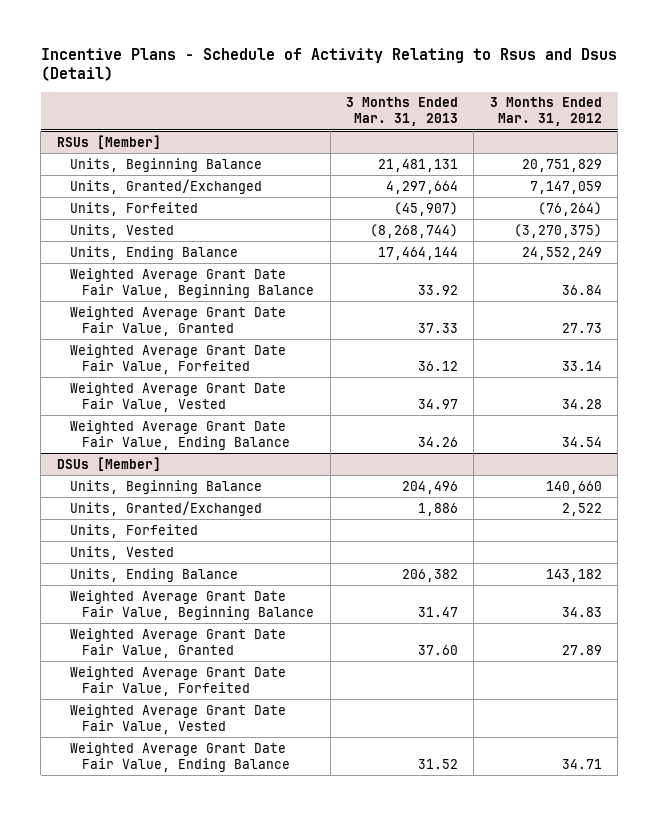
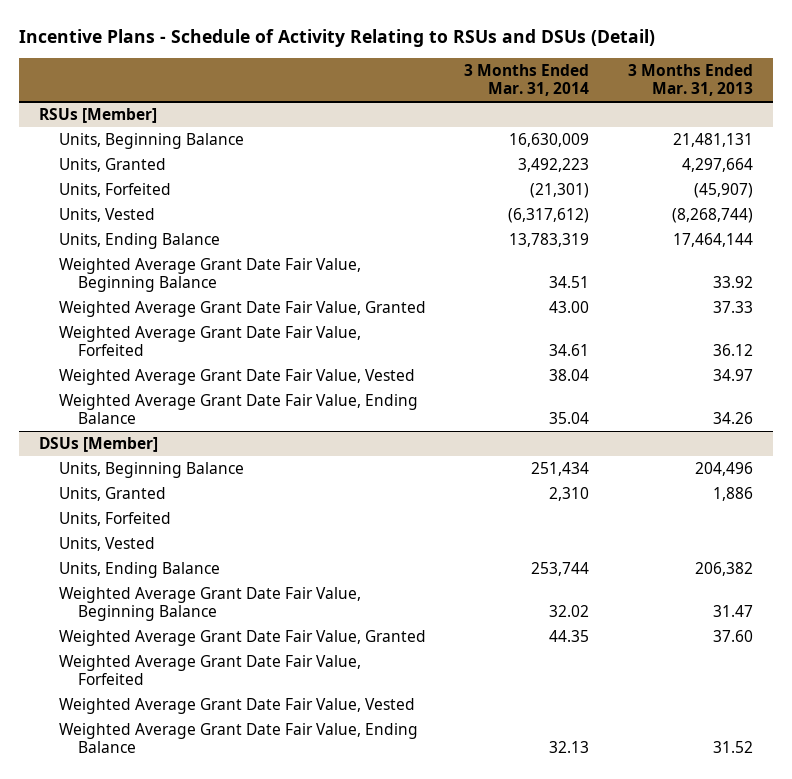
[40,48,617,82] Incentive Plans - Schedule of Activity Relating to Rsus and Dsus (Detail) -> [19,28,656,47] Incentive Plans - Schedule of Activity Relating to RSUs and DSUs (Detail)
[489,97,602,127] 3 Months Ended Mar. 31, 2012 -> none
none -> [464,63,590,97] 3 Months Ended Mar. 31, 2014
[69,178,262,194] Units, Granted/Exchanged -> [58,157,166,172] Units, Granted
[69,500,262,516] Units, Granted/Exchanged -> [58,486,166,501] Units, Granted

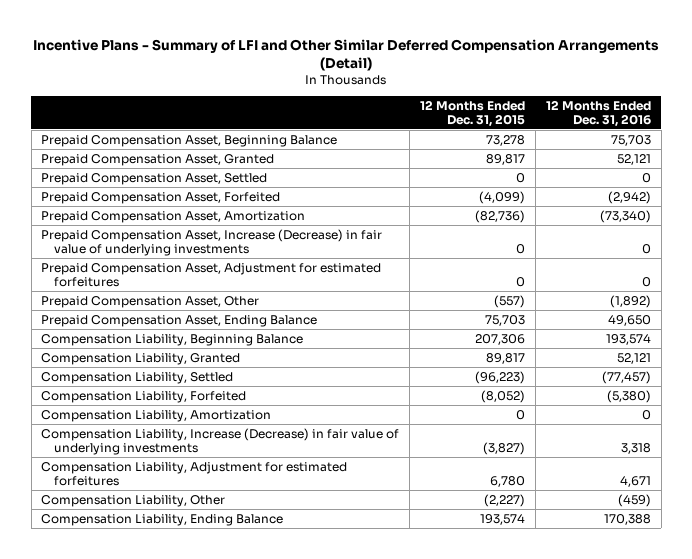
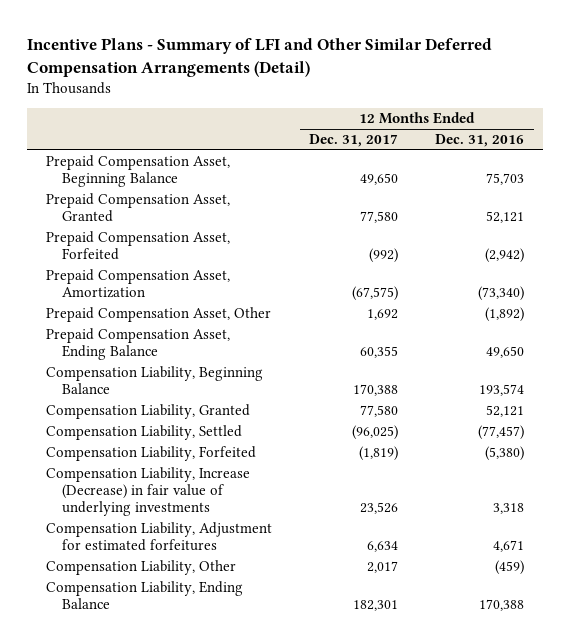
[420,99,526,127] 12 Months Ended Dec. 31, 2015 -> none
none -> [309,134,399,148] Dec. 31, 2017
[41,172,268,185] Prepaid Compensation Asset, Settled -> none
[41,228,383,256] Prepaid Compensation Asset, Increase (Decrease) in fair value of underlying investments -> none
[41,262,382,287] Prepaid Compensation Asset, Adjustment for estimated forfeitures -> none
[41,409,272,422] Compensation Liability, Amortization -> none

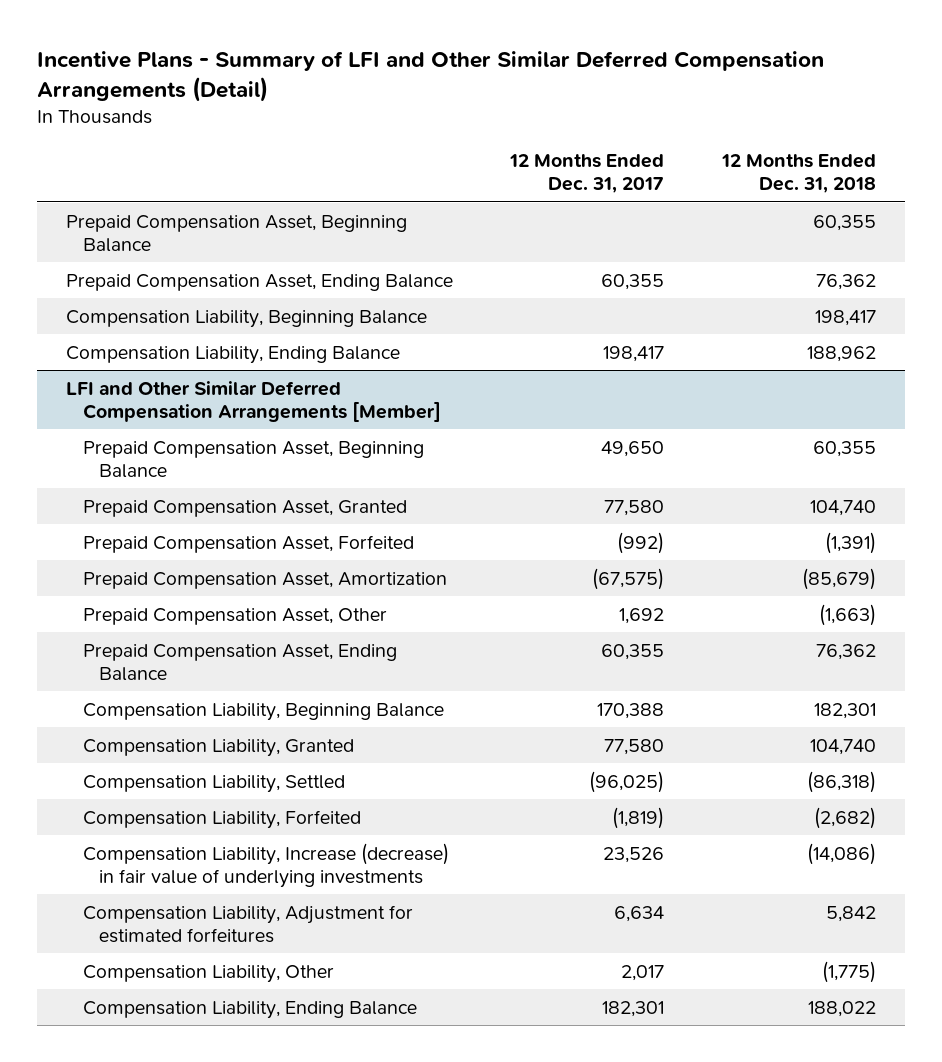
[435,134,525,148] Dec. 31, 2016 -> none
none -> [721,154,877,194] 12 Months Ended Dec. 31, 2018
none -> [65,214,407,252] Prepaid Compensation Asset, Beginning Balance
none -> [65,273,453,291] Prepaid Compensation Asset, Ending Balance
none -> [65,309,427,328] Compensation Liability, Beginning Balance
none -> [65,345,400,364] Compensation Liability, Ending Balance
none -> [65,380,441,422] LFI and Other Similar Deferred Compensation Arrangements [Member]
[45,467,250,517] Compensation Liability, Increase (Decrease) in fair value of underlying investments -> [82,842,449,888] Compensation Liability, Increase (decrease) in fair value of underlying investments

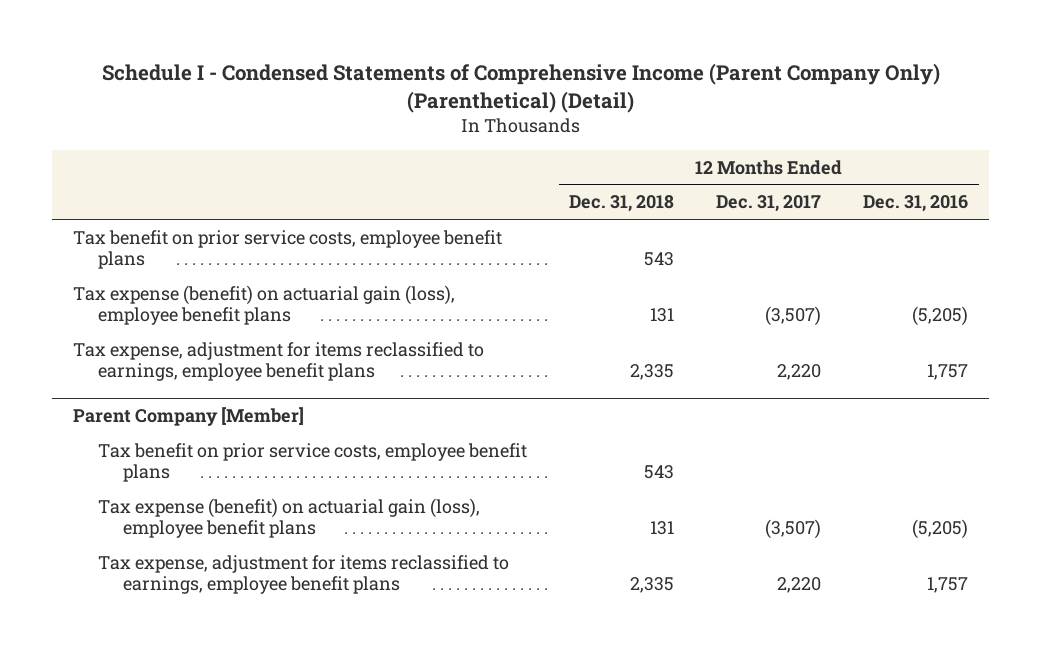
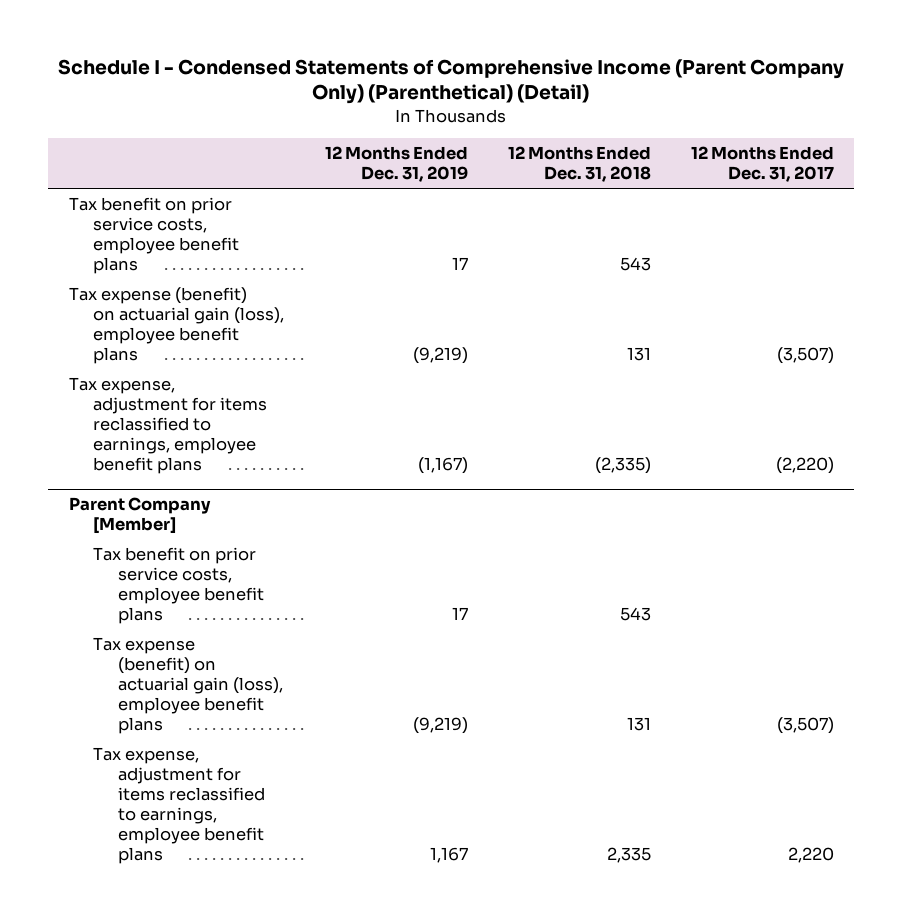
[863,195,969,213] Dec. 31, 2016 -> none
none -> [324,146,468,183] 12 Months Ended Dec. 31, 2019
[630,364,675,381] 2,335 -> [594,457,651,475] (2,335)
[777,364,822,381] 2,220 -> [776,457,835,475] (2,220)

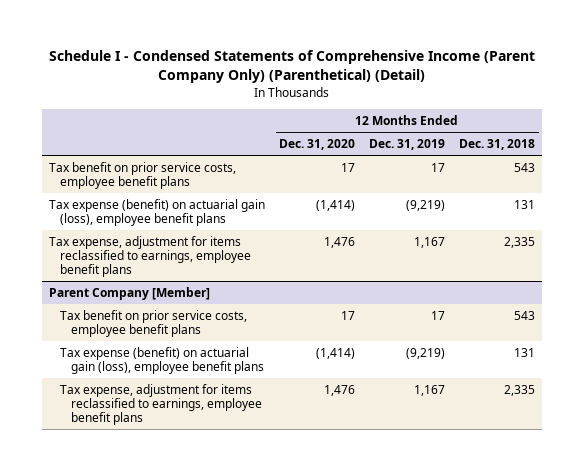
[691,146,835,183] 12 Months Ended Dec. 31, 2017 -> none
none -> [279,139,356,151] Dec. 31, 2020
[417,457,468,475] (1,167) -> [414,236,446,248] 1,167
[594,457,651,475] (2,335) -> [504,236,536,248] 2,335

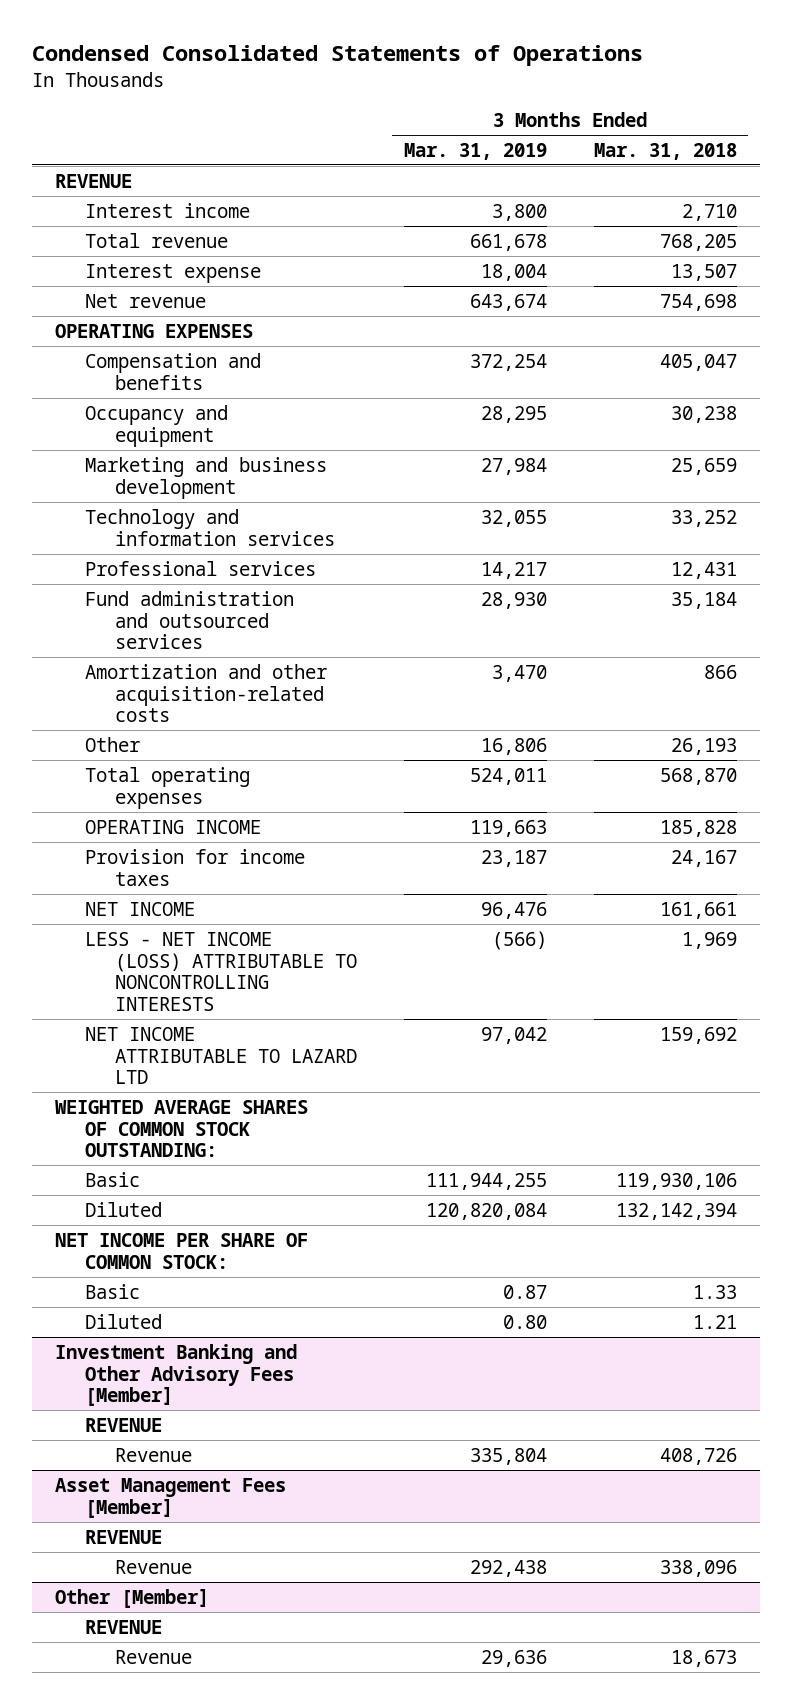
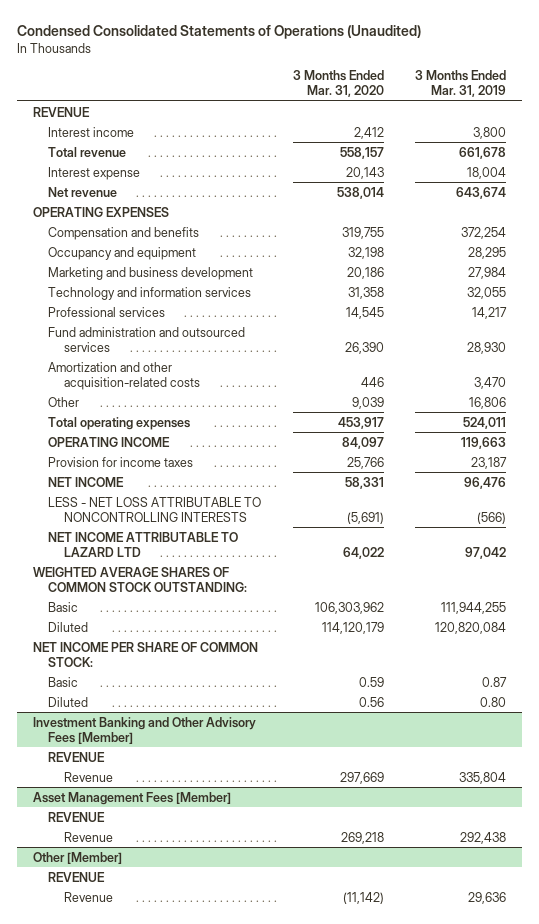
[31,45,643,67] Condensed Consolidated Statements of Operations -> [17,25,422,40] Condensed Consolidated Statements of Operations (Unaudited)
[593,142,737,160] Mar. 31, 2018 -> none
none -> [292,69,384,98] 3 Months Ended Mar. 31, 2020
[84,931,357,1012] LESS - NET INCOME (LOSS) ATTRIBUTABLE TO NONCONTROLLING INTERESTS -> [48,496,262,522] LESS - NET LOSS ATTRIBUTABLE TO NONCONTROLLING INTERESTS

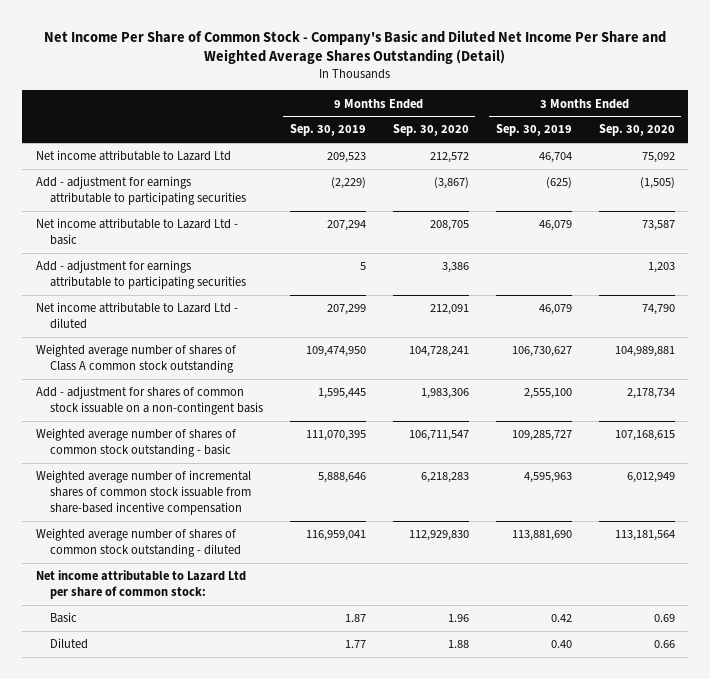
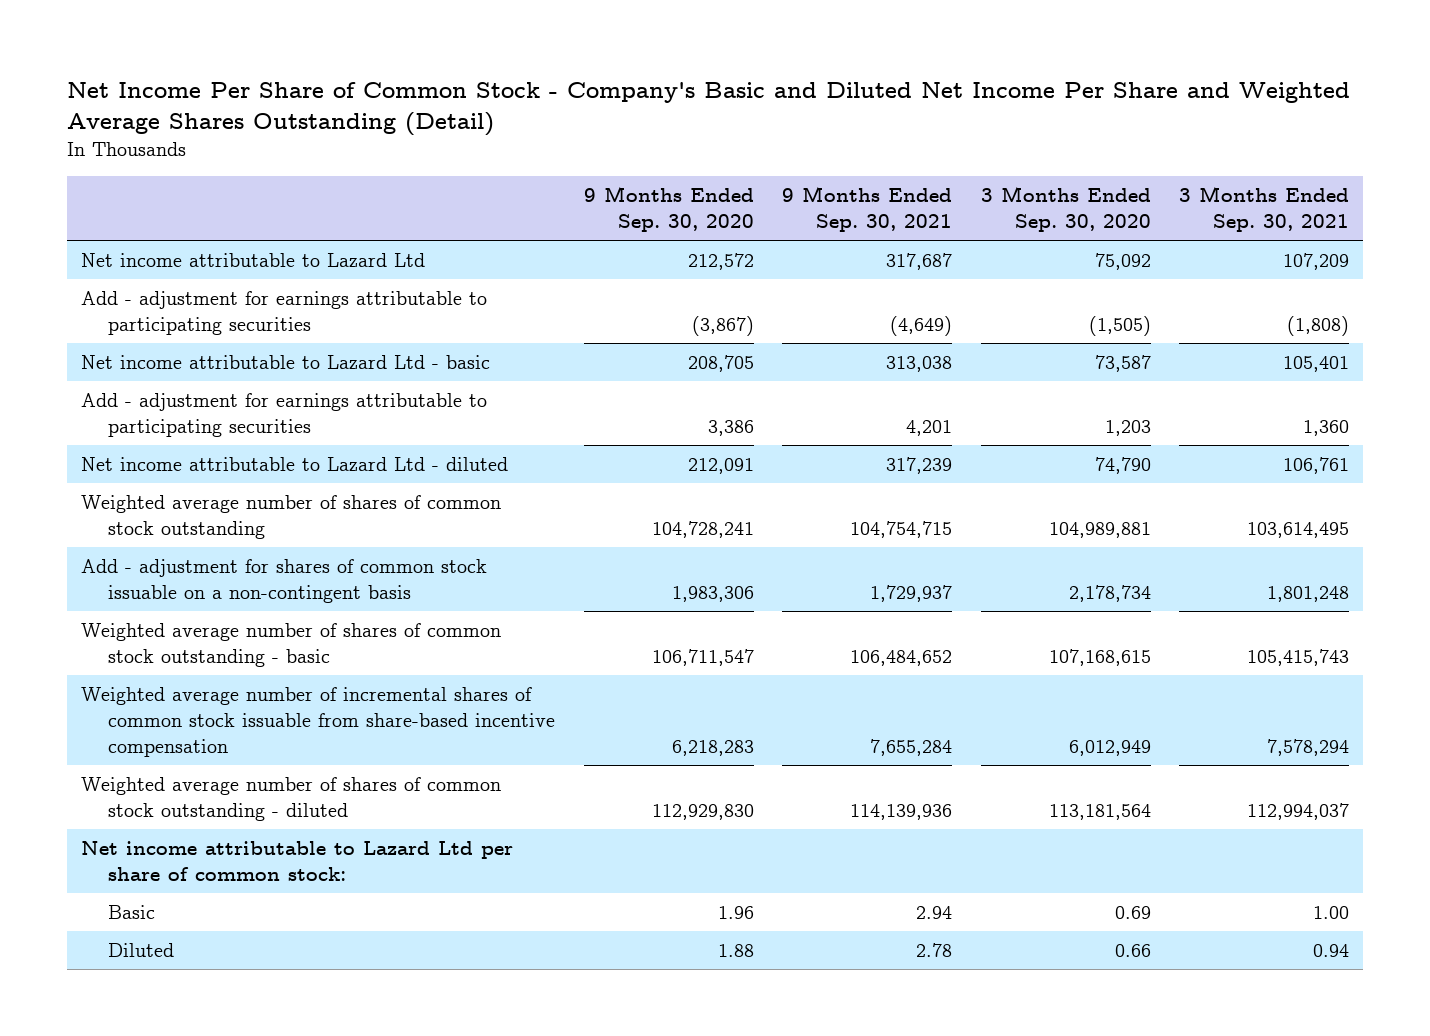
[289,124,366,137] Sep. 30, 2019 -> none
[495,124,572,137] Sep. 30, 2019 -> none
none -> [782,186,953,233] 9 Months Ended Sep. 30, 2021
none -> [1179,186,1350,233] 3 Months Ended Sep. 30, 2021
[35,344,236,374] Weighted average number of shares of Class A common stock outstanding -> [80,494,501,539] Weighted average number of shares of common stock outstanding

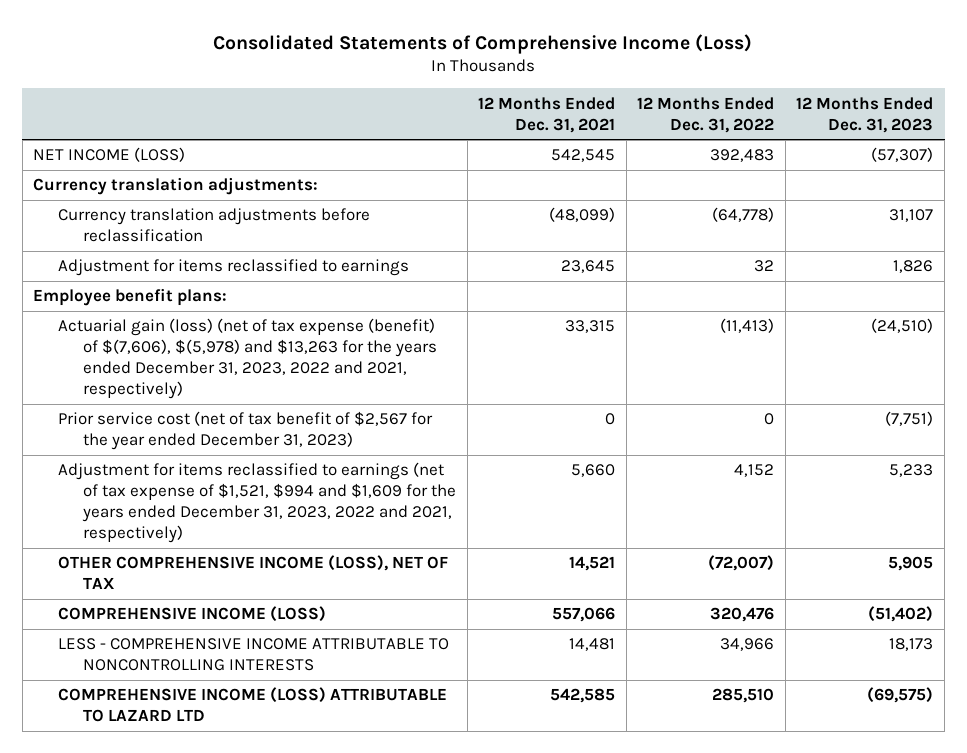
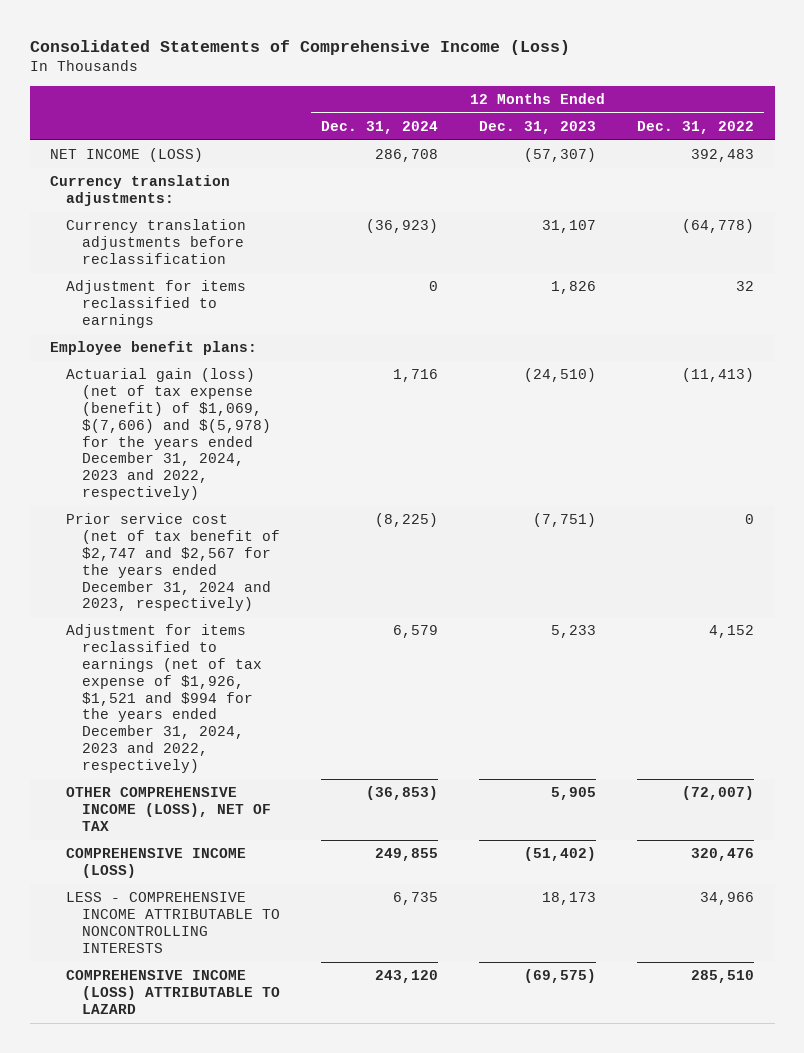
[478,96,616,133] 12 Months Ended Dec. 31, 2021 -> none
none -> [321,120,439,134] Dec. 31, 2024
[58,318,438,400] Actuarial gain (loss) (net of tax expense (benefit) of $(7,606), $(5,978) and $13,263 for the years ended December 31, 2023, 2022 and 2021, respectively) -> [66,368,272,501] Actuarial gain (loss) (net of tax expense (benefit) of $1,069, $(7,606) and $(5,978) for the years ended December 31, 2024, 2023 and 2022, respectively)
[58,411,434,451] Prior service cost (net of tax benefit of $2,567 for the year ended December 31, 2023) -> [66,513,281,612] Prior service cost (net of tax benefit of $2,747 and $2,567 for the years ended December 31, 2024 and 2023, respectively)
[58,462,457,544] Adjustment for items reclassified to earnings (net of tax expense of $1,521, $994 and $1,609 for the years ended December 31, 2023, 2022 and 2021, respectively) -> [66,624,263,774] Adjustment for items reclassified to earnings (net of tax expense of $1,926, $1,521 and $994 for the years ended December 31, 2024, 2023 and 2022, respectively)
[58,687,448,723] COMPREHENSIVE INCOME (LOSS) ATTRIBUTABLE TO LAZARD LTD -> [66,970,281,1014] COMPREHENSIVE INCOME (LOSS) ATTRIBUTABLE TO LAZARD

